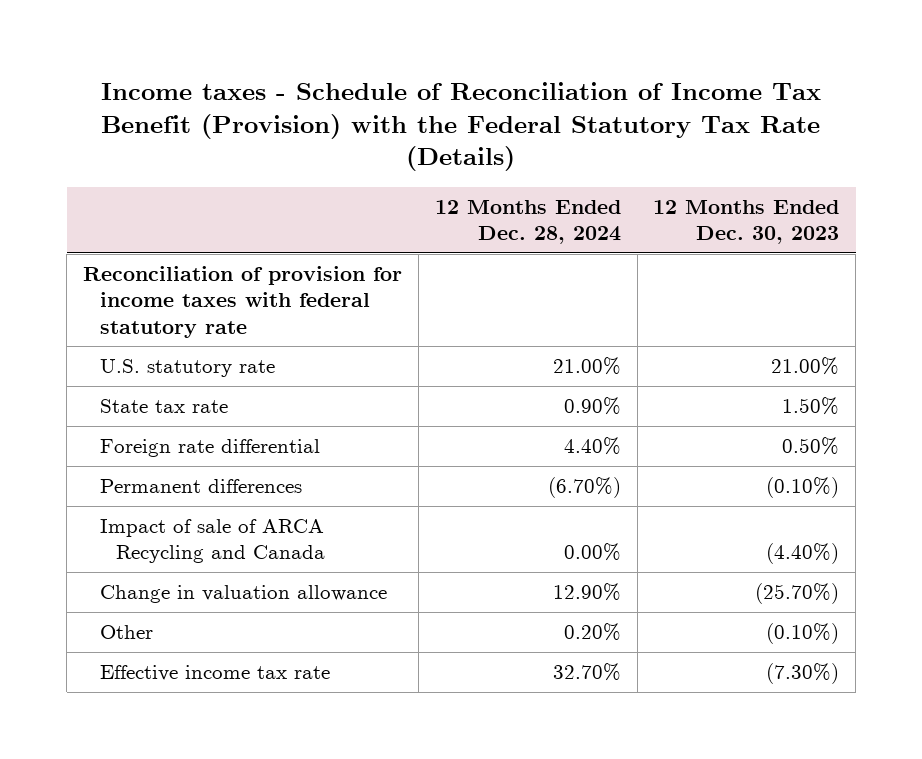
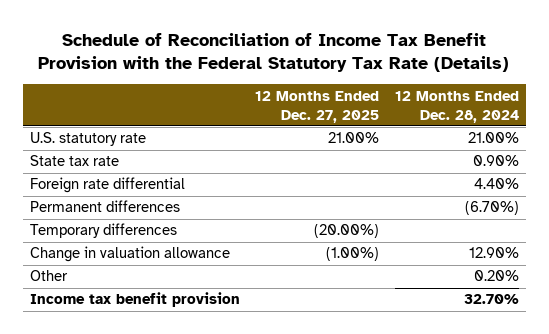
[101,81,822,172] Income taxes - Schedule of Reconciliation of Income Tax Benefit (Provision) with the Federal Statutory Tax Rate (Details) -> [38,32,510,73] Schedule of Reconciliation of Income Tax Benefit Provision with the Federal Statutory Tax Rate (Details)
[653,199,840,245] 12 Months Ended Dec. 30, 2023 -> none
none -> [255,90,380,123] 12 Months Ended Dec. 27, 2025
[83,266,403,338] Reconciliation of provision for income taxes with federal statutory rate -> none
[99,519,326,564] Impact of sale of ARCA Recycling and Canada -> none
none -> [30,223,178,239] Temporary differences
[99,665,330,682] Effective income tax rate -> [30,292,241,308] Income tax benefit provision

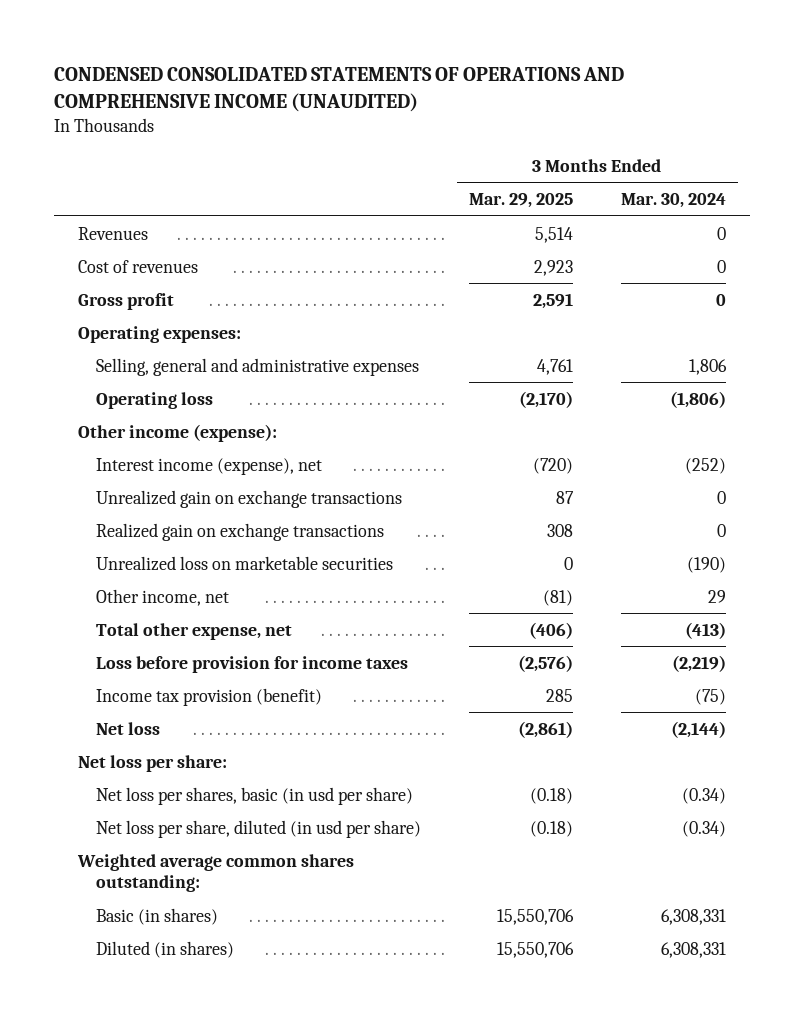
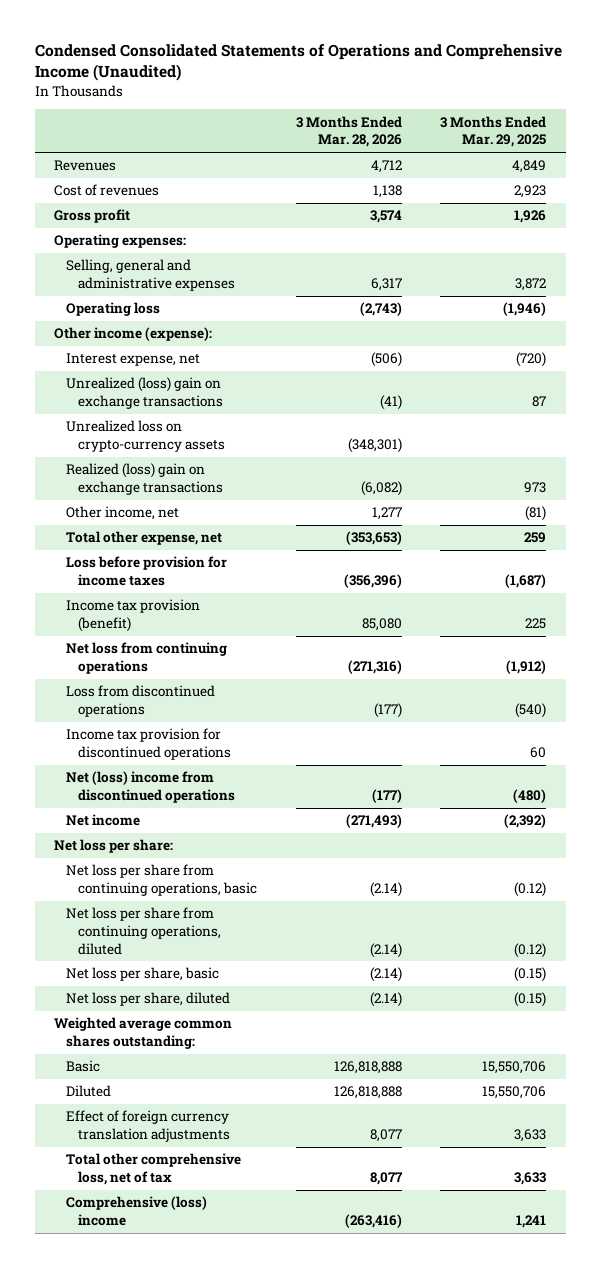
[54,67,625,113] CONDENSED CONSOLIDATED STATEMENTS OF OPERATIONS AND COMPREHENSIVE INCOME (UNAUDITED) -> [34,44,562,82] Condensed Consolidated Statements of Operations and Comprehensive Income (Unaudited)
[620,193,726,209] Mar. 30, 2024 -> none
none -> [295,115,402,148] 3 Months Ended Mar. 28, 2026
[534,226,573,243] 5,514 -> [512,160,547,174] 4,849
[532,292,573,309] 2,591 -> [514,210,547,224] 1,926
[536,358,573,375] 4,761 -> [515,278,547,292] 3,872
[518,390,573,408] (2,170) -> [503,302,547,317] (1,946)
[95,555,393,571] Unrealized loss on marketable securities -> none
[95,457,322,475] Interest income (expense), net -> [66,353,201,367] Interest expense, net
[95,489,402,508] Unrealized gain on exchange transactions -> [66,377,224,410] Unrealized (loss) gain on exchange transactions
none -> [66,420,226,453] Unrealized loss on crypto-currency assets
[95,522,384,541] Realized gain on exchange transactions -> [66,463,224,496] Realized (loss) gain on exchange transactions
[546,523,573,537] 308 -> [524,482,547,494] 973
[528,621,573,639] (406) -> [524,532,547,544] 259
[517,654,573,672] (2,576) -> [505,574,547,589] (1,687)
[545,688,573,702] 285 -> [525,618,547,630] 225
none -> [66,642,228,675] Net loss from continuing operations
none -> [66,685,216,718] Loss from discontinued operations
none -> [66,728,232,761] Income tax provision for discontinued operations
none -> [66,771,236,804] Net (loss) income from discontinued operations
[95,721,160,735] Net loss -> [66,814,141,827] Net income
[517,720,573,738] (2,861) -> [504,814,547,829] (2,392)
none -> [66,864,258,897] Net loss per share from continuing operations, basic
none -> [66,907,222,955] Net loss per share from continuing operations, diluted
[95,786,413,805] Net loss per shares, basic (in usd per share) -> [66,967,220,982] Net loss per share, basic
[529,787,573,804] (0.18) -> [514,967,547,983] (0.15)
[95,819,421,838] Net loss per share, diluted (in usd per share) -> [66,992,231,1007] Net loss per share, diluted
[529,820,573,837] (0.18) -> [514,992,547,1008] (0.15)
[95,907,218,925] Basic (in shares) -> [66,1060,101,1073] Basic
[95,940,234,958] Diluted (in shares) -> [66,1085,112,1098] Diluted
none -> [66,1110,231,1143] Effect of foreign currency translation adjustments
none -> [66,1153,242,1186] Total other comprehensive loss, net of tax
none -> [66,1196,208,1227] Comprehensive (loss) income

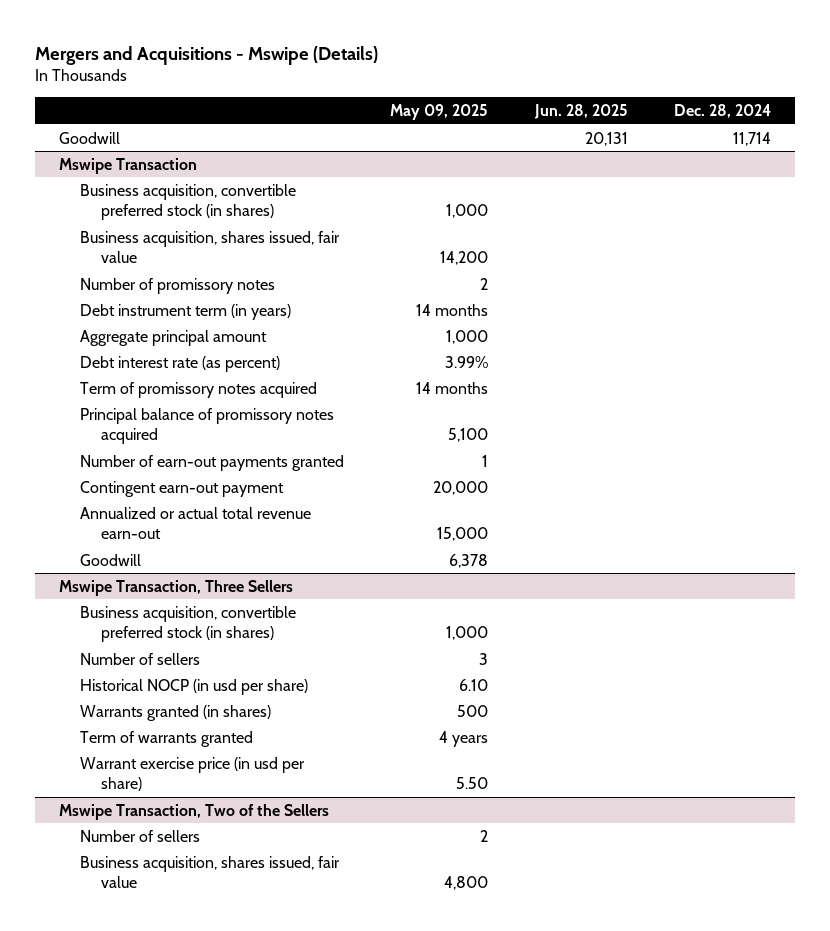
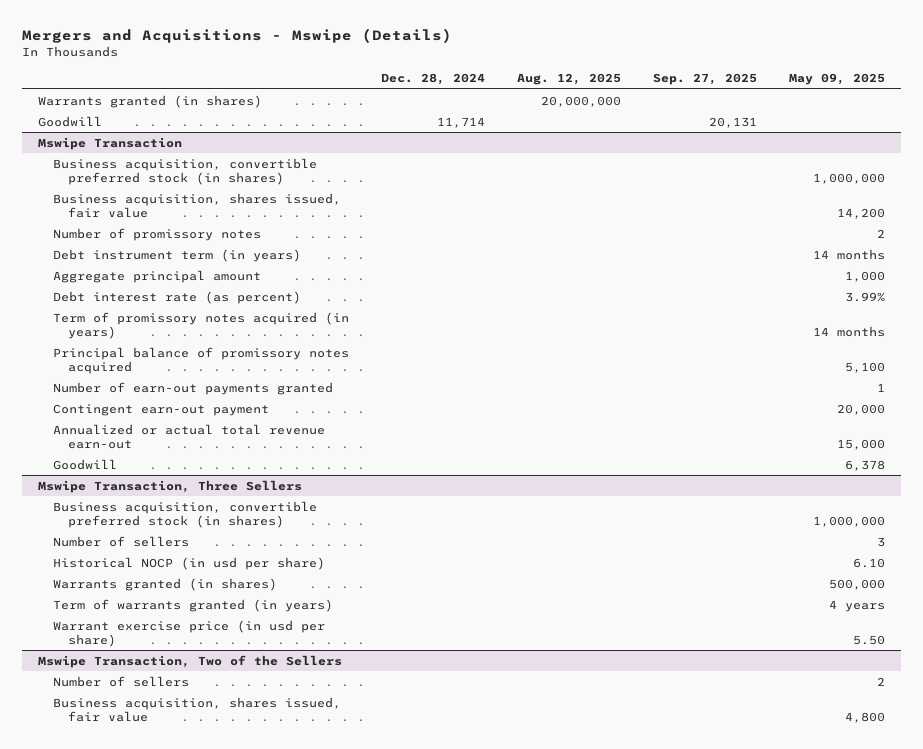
[533,104,628,120] Jun. 28, 2025 -> none
none -> [516,73,621,86] Aug. 12, 2025
none -> [652,73,757,86] Sep. 27, 2025
none -> [38,94,263,108] Warrants granted (in shares)
[446,204,489,219] 1,000 -> [812,172,885,184] 1,000,000
[79,381,317,398] Term of promissory notes acquired -> [52,311,349,339] Term of promissory notes acquired (in years)
[446,626,489,641] 1,000 -> [812,515,885,527] 1,000,000
[457,704,489,717] 500 -> [828,578,885,590] 500,000
[79,730,253,747] Term of warrants granted -> [52,598,333,612] Term of warrants granted (in years)

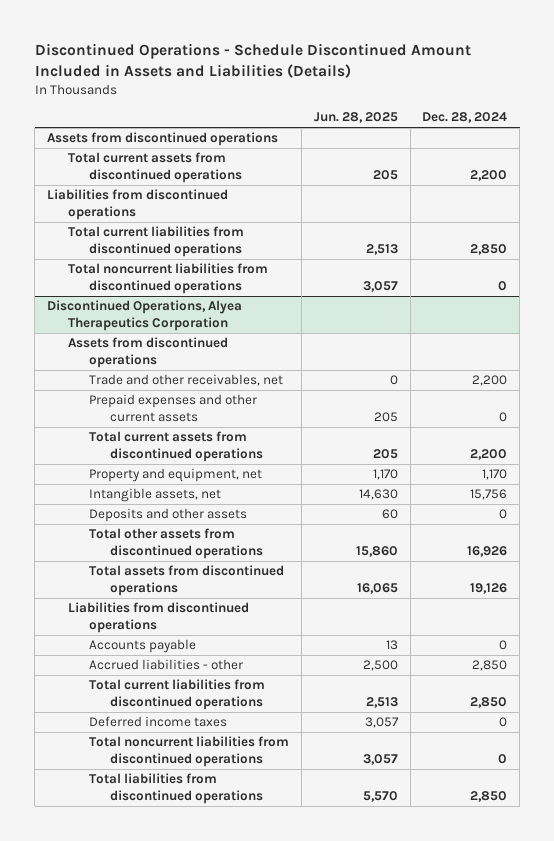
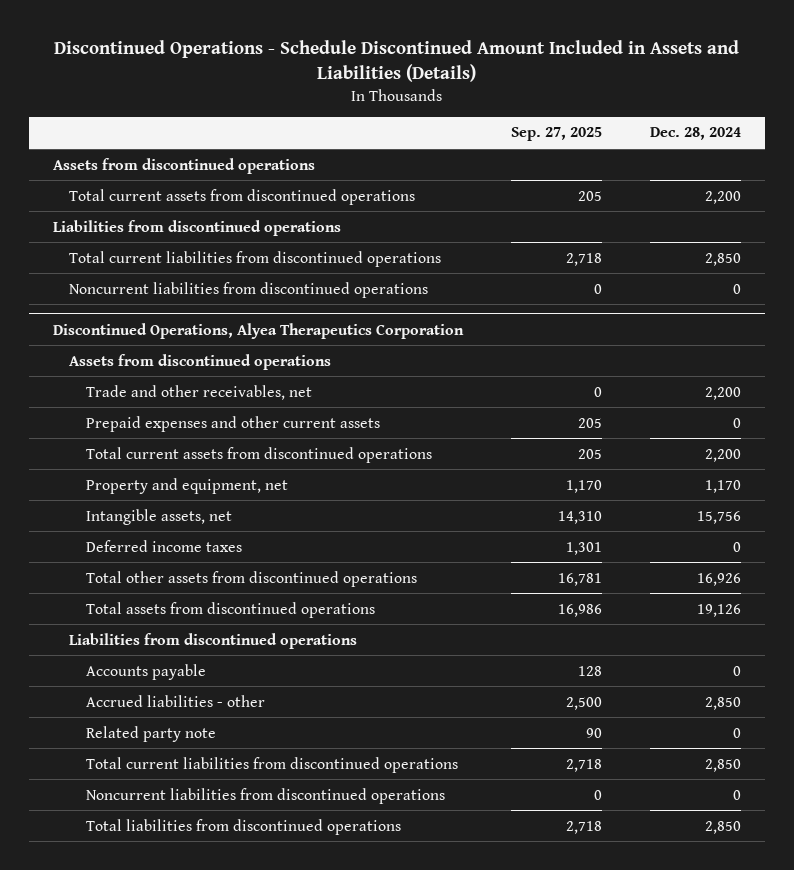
[313,112,398,124] Jun. 28, 2025 -> none
none -> [510,127,602,142] Sep. 27, 2025
[67,263,268,294] Total noncurrent liabilities from discontinued operations -> [69,281,429,298] Noncurrent liabilities from discontinued operations
[88,508,247,523] Deposits and other assets -> none
[88,716,227,728] Deferred income taxes -> [85,539,242,552] Deferred income taxes
none -> [85,725,216,742] Related party note
[88,736,289,767] Total noncurrent liabilities from discontinued operations -> [85,787,445,804] Noncurrent liabilities from discontinued operations

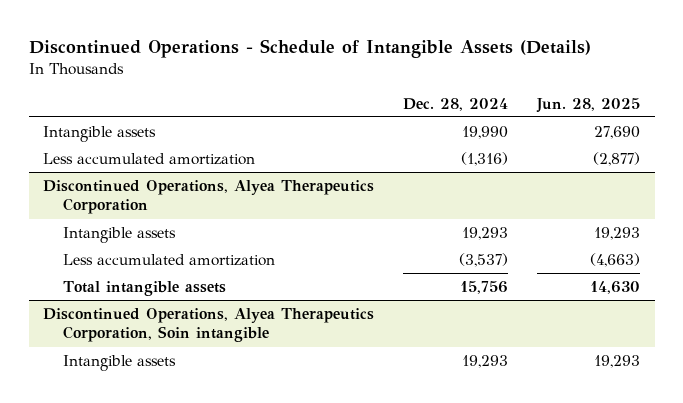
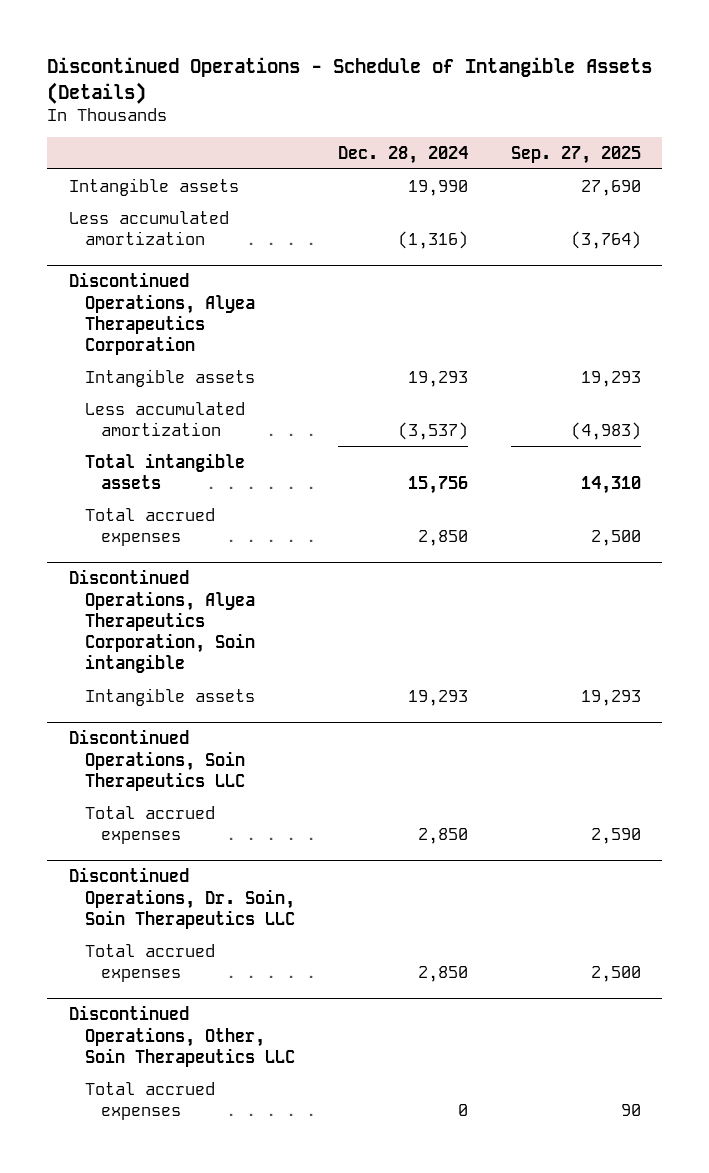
[536,97,641,113] Jun. 28, 2025 -> none
none -> [510,145,641,164] Sep. 27, 2025
none -> [85,507,216,546] Total accrued expenses
none -> [68,729,246,791] Discontinued Operations, Soin Therapeutics LLC
none -> [85,805,216,844] Total accrued expenses
none -> [68,867,296,929] Discontinued Operations, Dr. Soin, Soin Therapeutics LLC
none -> [85,943,216,982] Total accrued expenses
none -> [68,1005,296,1067] Discontinued Operations, Other, Soin Therapeutics LLC
none -> [85,1081,216,1120] Total accrued expenses

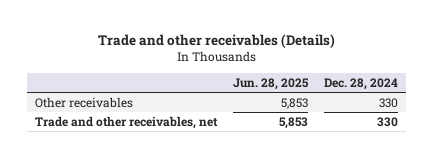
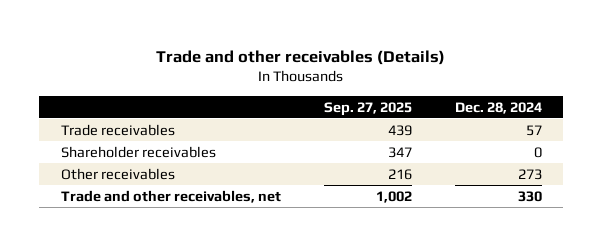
[233,77,310,90] Jun. 28, 2025 -> none
none -> [323,101,412,116] Sep. 27, 2025
none -> [60,123,175,136] Trade receivables
none -> [60,145,216,158] Shareholder receivables
[379,97,399,108] 330 -> [517,168,542,180] 273

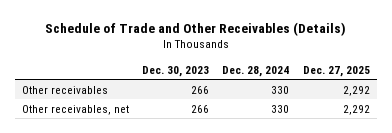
[156,49,446,65] Trade and other receivables (Details) -> [44,21,346,36] Schedule of Trade and Other Receivables (Details)
[323,101,412,116] Sep. 27, 2025 -> none
none -> [142,65,210,77] Dec. 30, 2023
none -> [302,65,370,77] Dec. 27, 2025
[60,123,175,136] Trade receivables -> none
[60,145,216,158] Shareholder receivables -> none
[517,168,542,180] 273 -> [271,85,290,94] 330
[60,189,281,203] Trade and other receivables, net -> [21,104,129,115] Other receivables, net

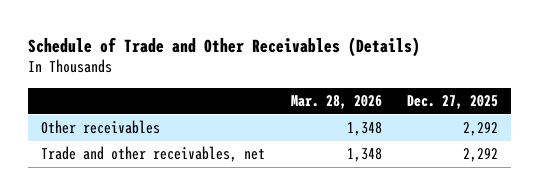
[142,65,210,77] Dec. 30, 2023 -> none
[222,65,290,77] Dec. 28, 2024 -> none
none -> [290,95,382,110] Mar. 28, 2026
[21,104,129,115] Other receivables, net -> [40,146,265,163] Trade and other receivables, net

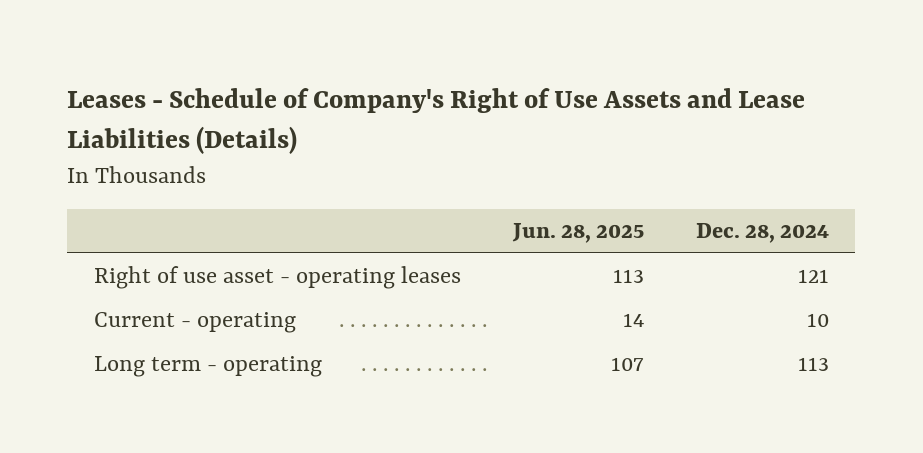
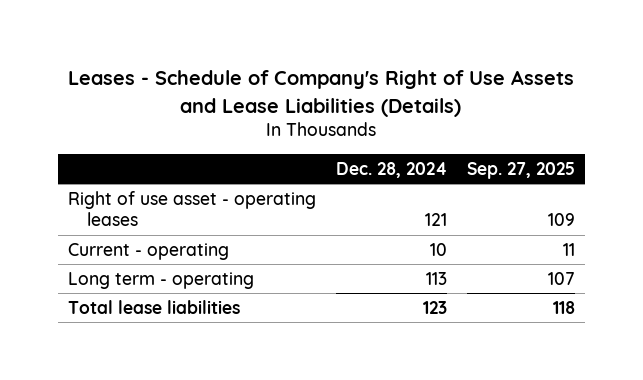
[511,223,644,244] Jun. 28, 2025 -> none
none -> [466,161,575,179] Sep. 27, 2025
none -> [67,299,240,314] Total lease liabilities

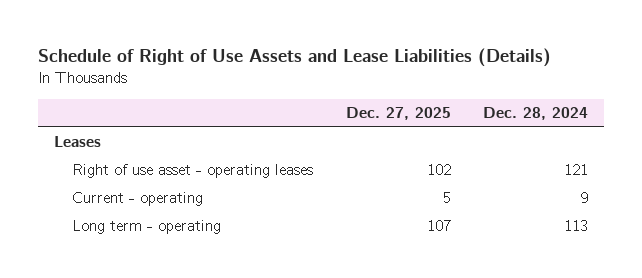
[68,70,575,117] Leases - Schedule of Company's Right of Use Assets and Lease Liabilities (Details) -> [38,48,552,68] Schedule of Right of Use Assets and Lease Liabilities (Details)
[466,161,575,179] Sep. 27, 2025 -> none
none -> [345,107,451,121] Dec. 27, 2025
none -> [54,136,102,148] Leases
[429,242,447,256] 10 -> [580,192,589,204] 9
[67,299,240,314] Total lease liabilities -> none

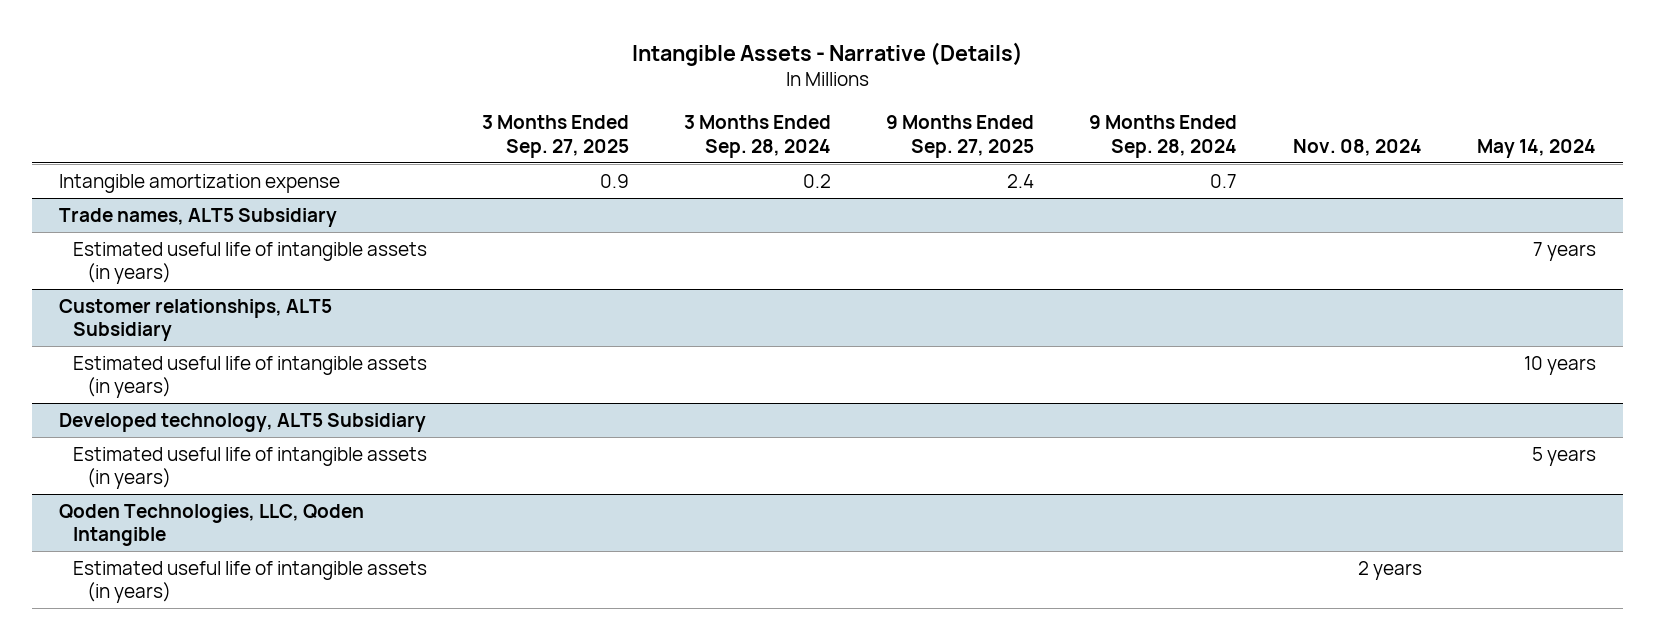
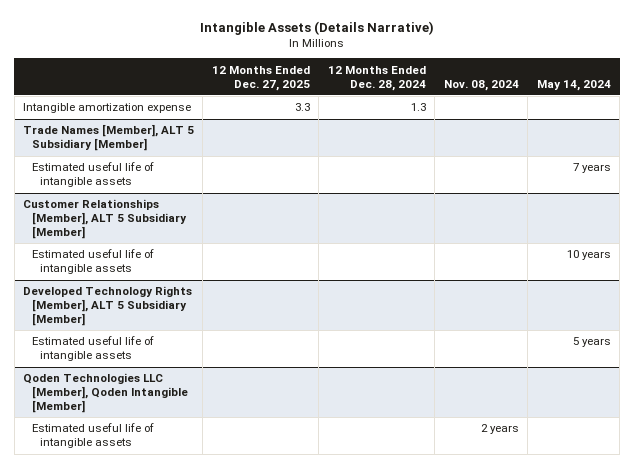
[631,42,1023,67] Intangible Assets - Narrative (Details) -> [199,20,434,35] Intangible Assets (Details Narrative)
[482,115,630,158] 3 Months Ended Sep. 27, 2025 -> none
[684,115,832,158] 3 Months Ended Sep. 28, 2024 -> none
[886,115,1035,158] 9 Months Ended Sep. 27, 2025 -> none
[1089,115,1238,158] 9 Months Ended Sep. 28, 2024 -> none
none -> [211,65,310,91] 12 Months Ended Dec. 27, 2025
none -> [327,65,426,91] 12 Months Ended Dec. 28, 2024
[59,207,338,227] Trade names, ALT5 Subsidiary -> none
[59,298,333,342] Customer relationships, ALT5 Subsidiary -> none
[59,412,427,432] Developed technology, ALT5 Subsidiary -> none
none -> [23,124,195,152] Trade Names [Member], ALT 5 Subsidiary [Member]
[72,241,427,285] Estimated useful life of intangible assets (in years) -> [31,162,154,188] Estimated useful life of intangible assets
none -> [23,199,187,240] Customer Relationships [Member], ALT 5 Subsidiary [Member]
[72,355,427,399] Estimated useful life of intangible assets (in years) -> [31,249,154,275] Estimated useful life of intangible assets
none -> [23,286,193,327] Developed Technology Rights [Member], ALT 5 Subsidiary [Member]
[72,446,427,490] Estimated useful life of intangible assets (in years) -> [31,336,154,362] Estimated useful life of intangible assets
[59,503,365,547] Qoden Technologies, LLC, Qoden Intangible -> [23,373,188,414] Qoden Technologies LLC [Member], Qoden Intangible [Member]
[72,560,427,604] Estimated useful life of intangible assets (in years) -> [31,423,154,449] Estimated useful life of intangible assets

